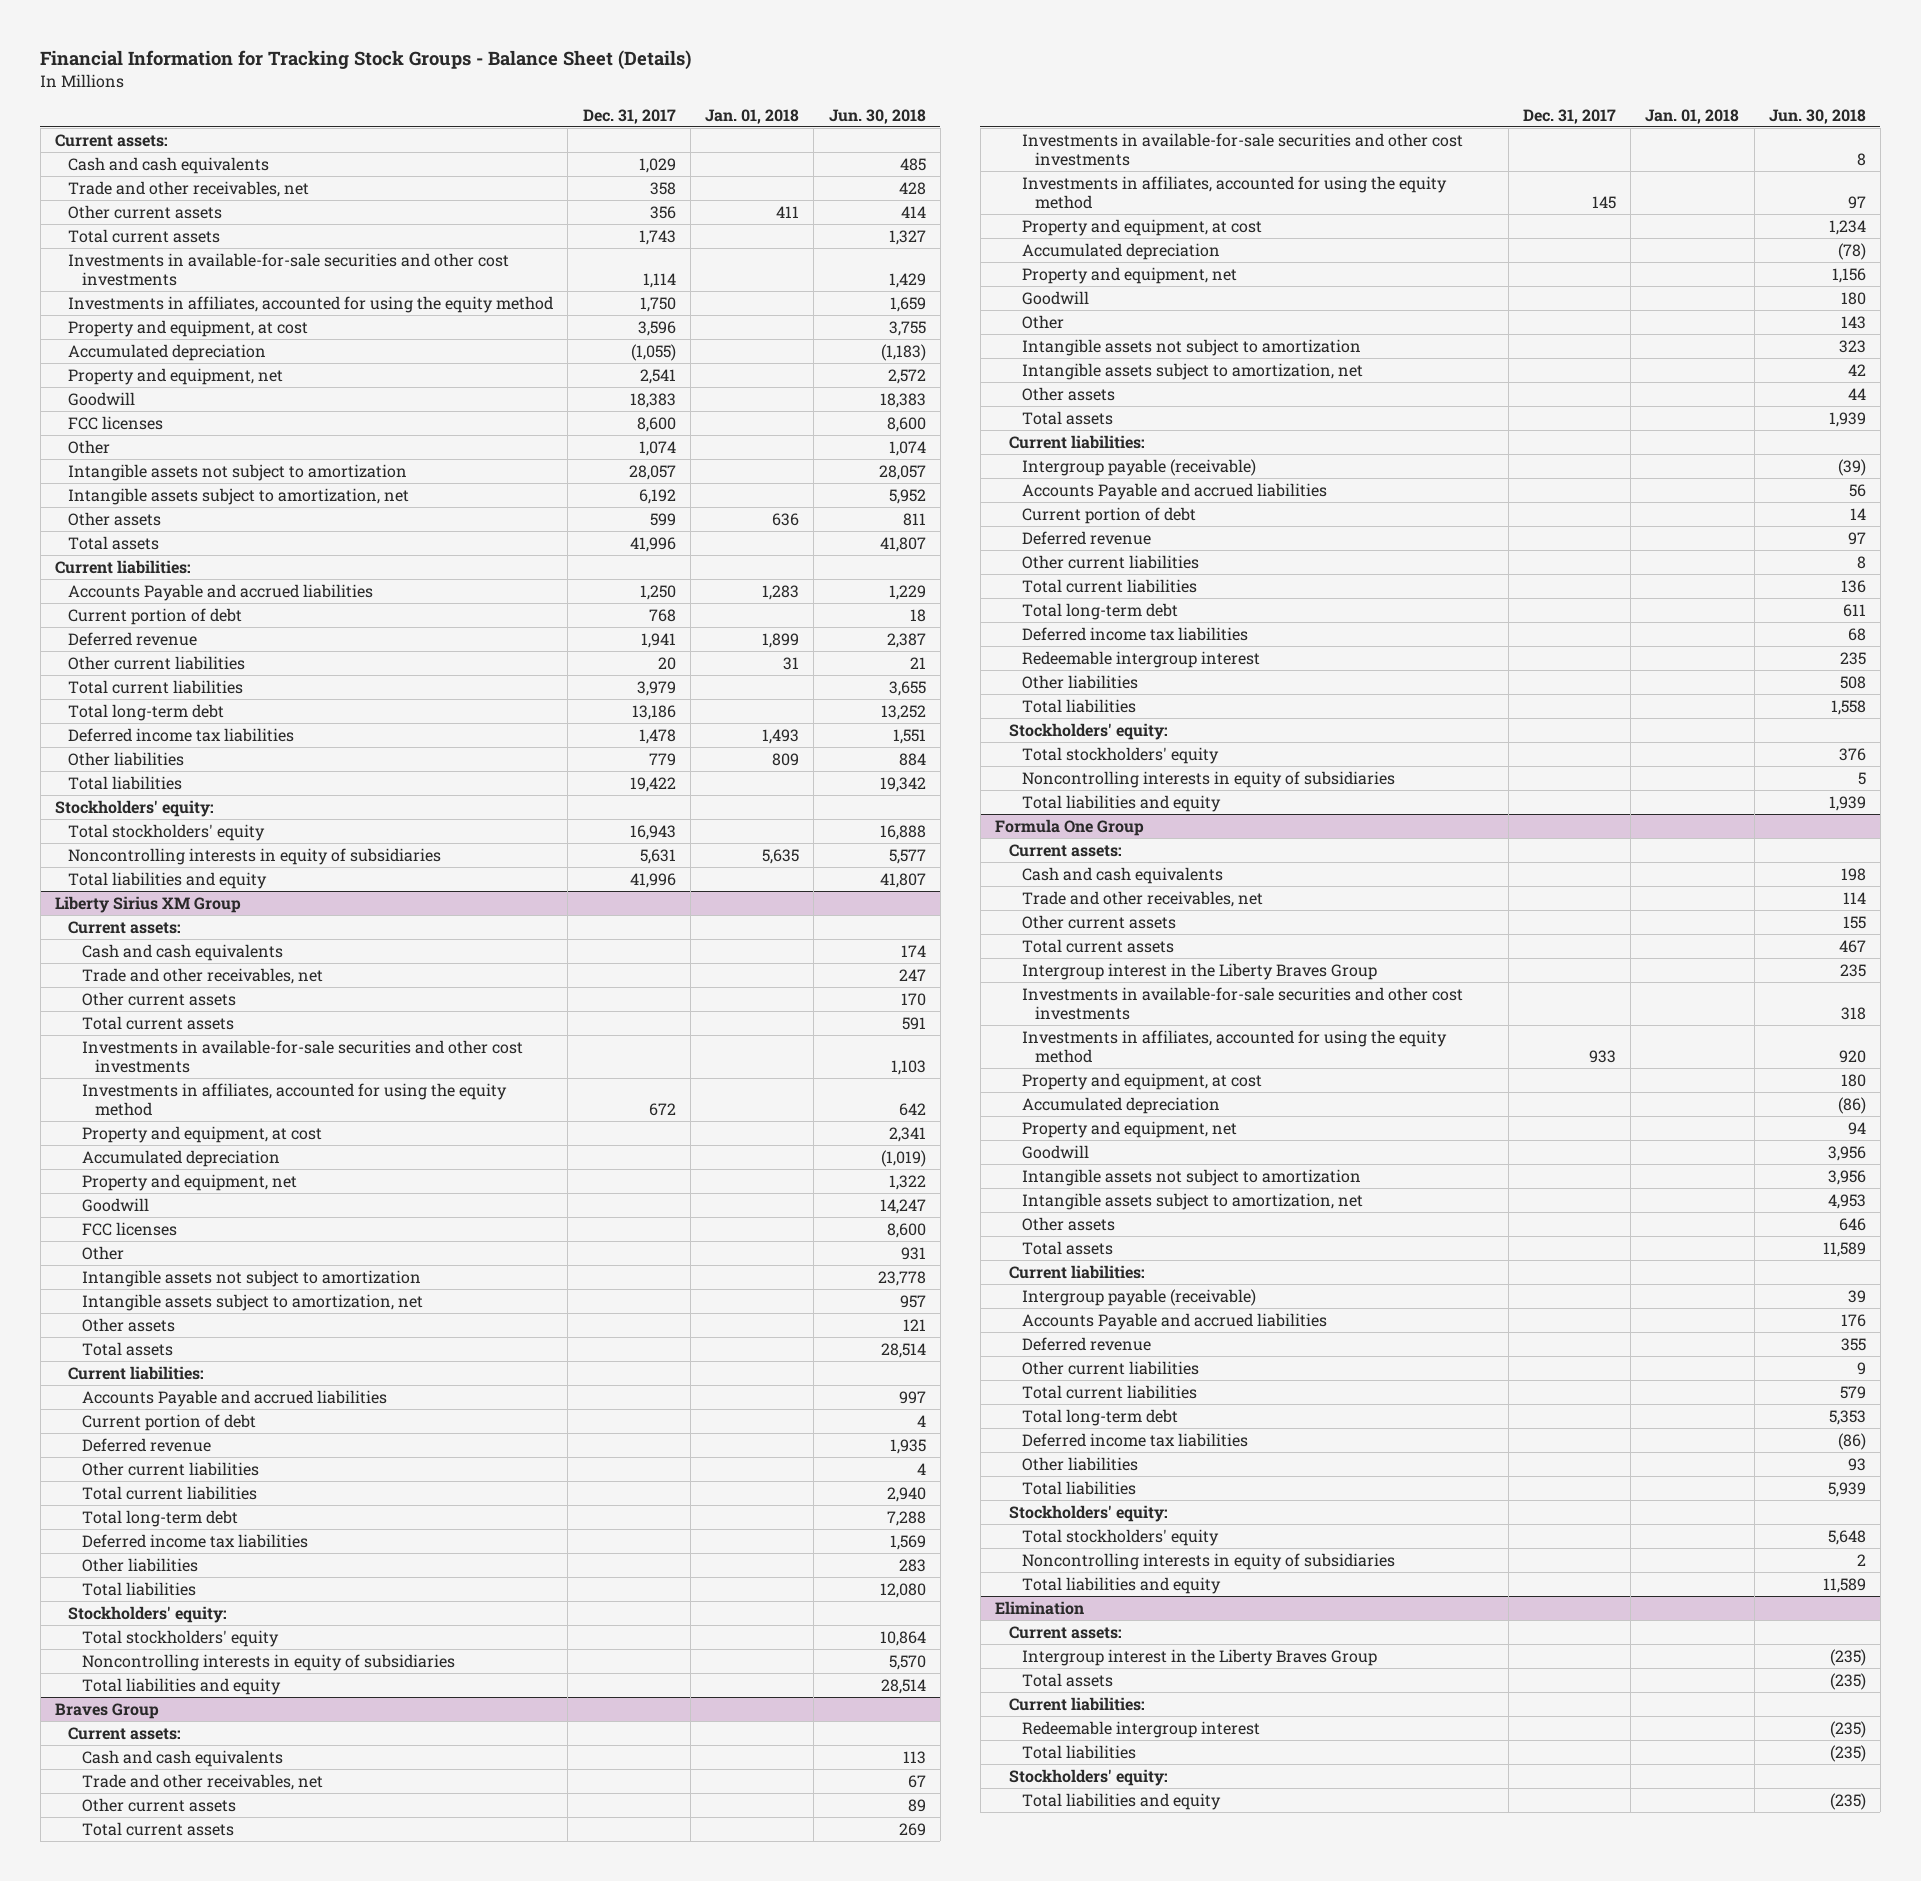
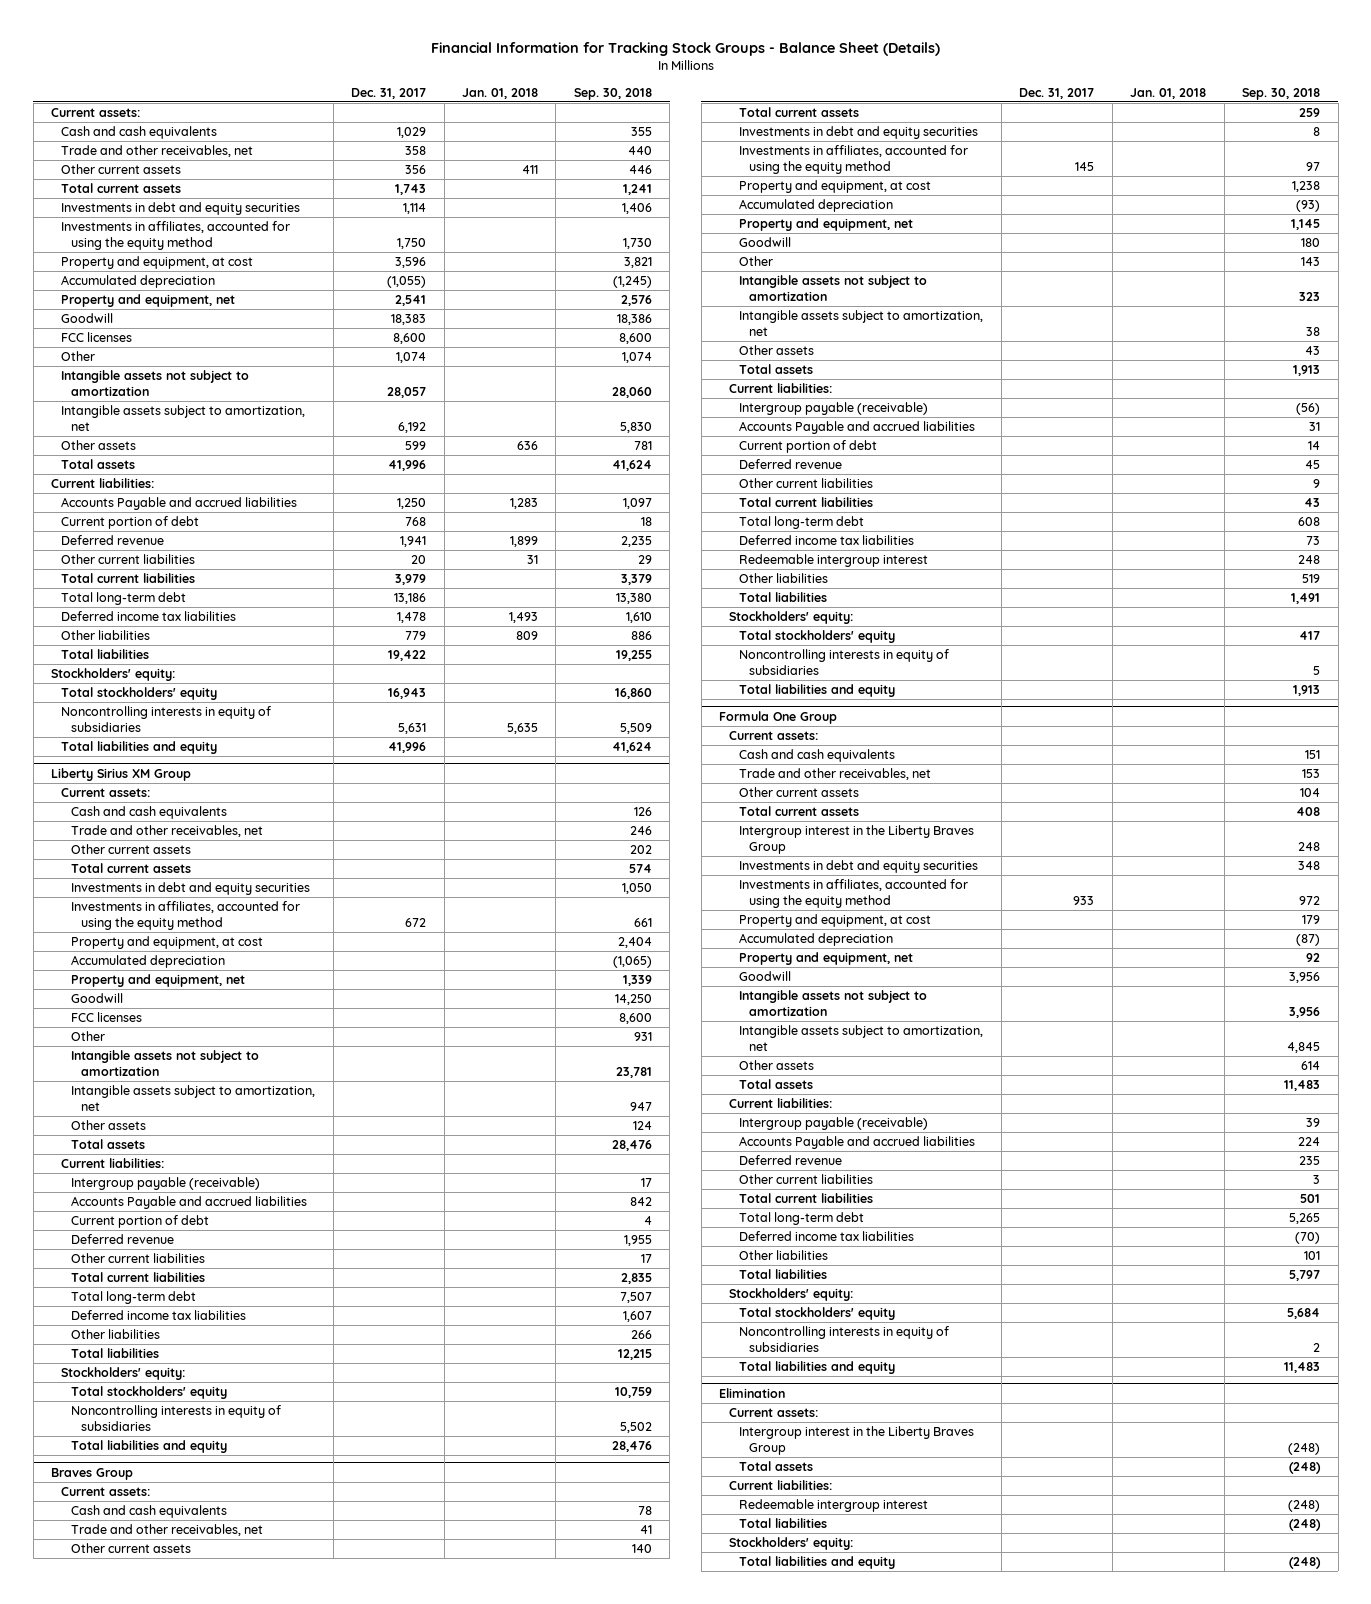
[828,108,926,124] Jun. 30, 2018 -> none
none -> [573,87,652,100] Sep. 30, 2018
[68,252,510,287] Investments in available-for-sale securities and other cost investments -> [61,201,301,215] Investments in debt and equity securities
[81,1039,523,1074] Investments in available-for-sale securities and other cost investments -> none
none -> [71,881,311,895] Investments in debt and equity securities
none -> [71,1176,261,1190] Intergroup payable (receivable)
[1021,132,1463,167] Investments in available-for-sale securities and other cost investments -> none
none -> [739,125,979,139] Investments in debt and equity securities
[1021,986,1463,1021] Investments in available-for-sale securities and other cost investments -> none
none -> [739,859,979,873] Investments in debt and equity securities

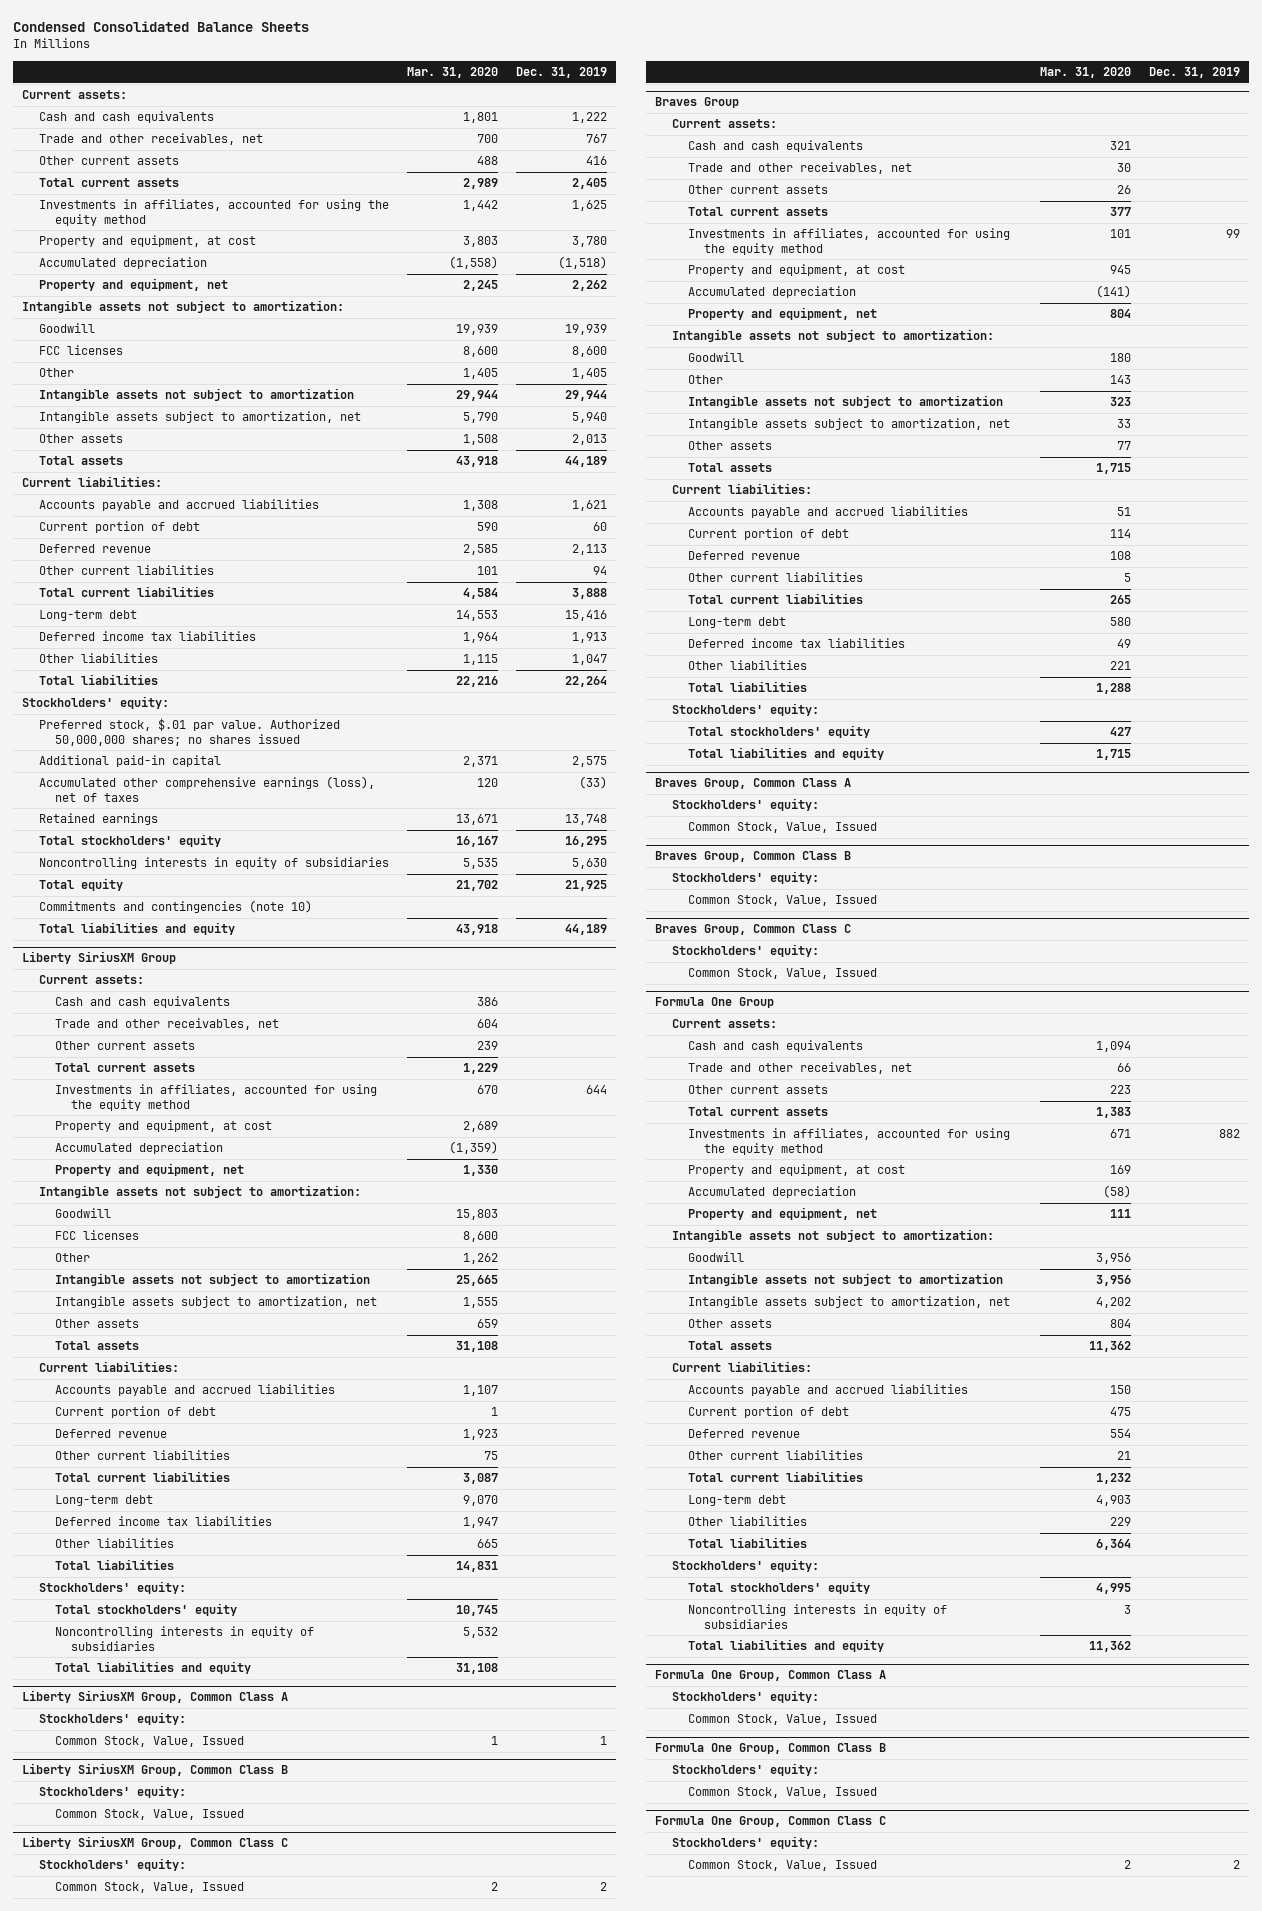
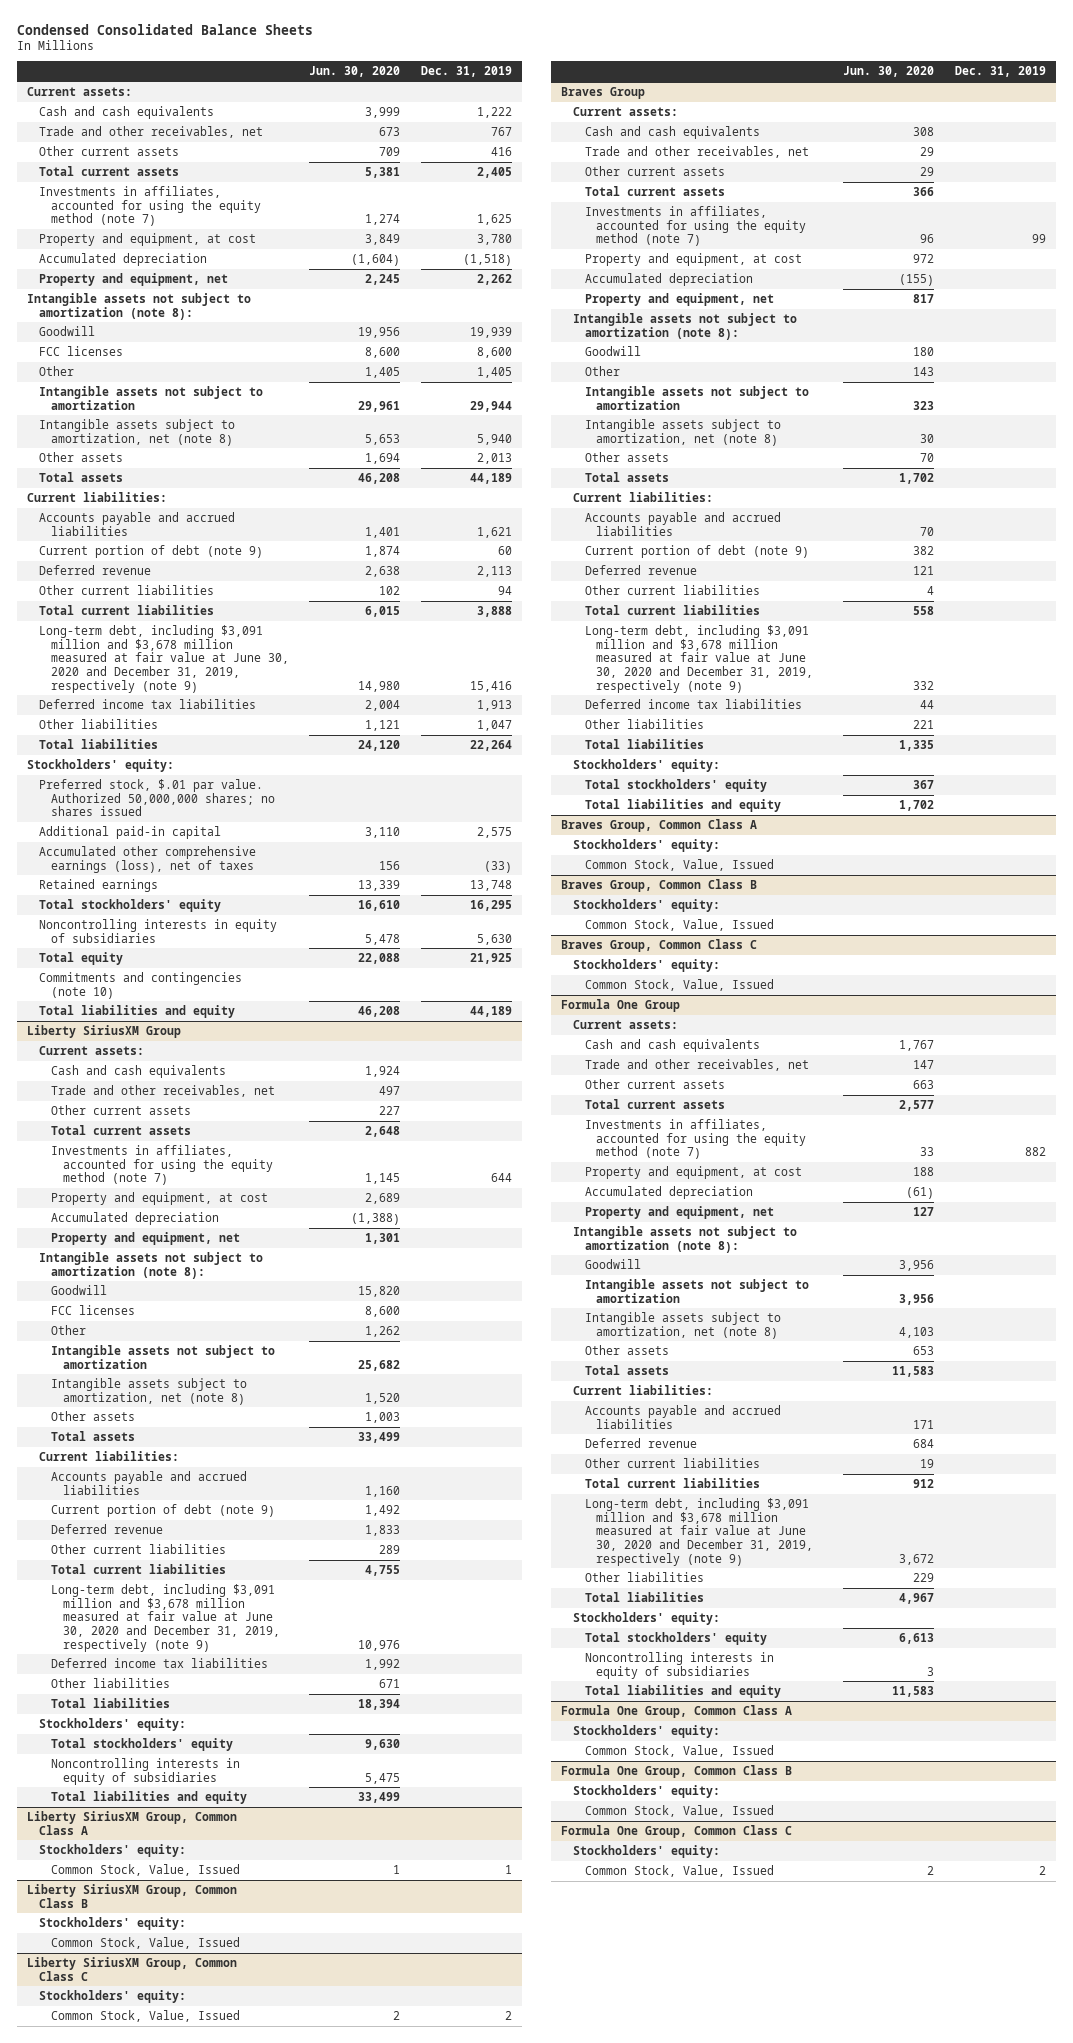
[406,67,498,79] Mar. 31, 2020 -> none
none -> [309,66,401,78] Jun. 30, 2020
[38,199,389,226] Investments in affiliates, accounted for using the equity method -> [38,185,261,227] Investments in affiliates, accounted for using the equity method (note 7)
[22,300,345,314] Intangible assets not subject to amortization: -> [27,292,252,320] Intangible assets not subject to amortization (note 8):
[38,411,361,424] Intangible assets subject to amortization, net -> [38,418,235,446] Intangible assets subject to amortization, net (note 8)
[38,521,200,534] Current portion of debt -> [38,544,263,558] Current portion of debt (note 9)
[38,610,137,622] Long-term debt -> [38,624,289,693] Long-term debt, including $3,091 million and $3,678 million measured at fair value at June 30, 2020 and December 31, 2019, respectively (note 9)
[54,1084,377,1111] Investments in affiliates, accounted for using the equity method -> [50,1144,273,1186] Investments in affiliates, accounted for using the equity method (note 7)
[38,1185,361,1199] Intangible assets not subject to amortization: -> [38,1251,263,1279] Intangible assets not subject to amortization (note 8):
[54,1296,377,1309] Intangible assets subject to amortization, net -> [50,1377,247,1405] Intangible assets subject to amortization, net (note 8)
[54,1406,216,1419] Current portion of debt -> [50,1503,275,1517] Current portion of debt (note 9)
[54,1495,153,1507] Long-term debt -> [50,1583,280,1652] Long-term debt, including $3,091 million and $3,678 million measured at fair value at June 30, 2020 and December 31, 2019, respectively (note 9)
[687,228,1010,255] Investments in affiliates, accounted for using the equity method -> [584,205,807,247] Investments in affiliates, accounted for using the equity method (note 7)
[671,329,994,343] Intangible assets not subject to amortization: -> [572,312,797,340] Intangible assets not subject to amortization (note 8):
[687,418,1010,431] Intangible assets subject to amortization, net -> [584,418,781,446] Intangible assets subject to amortization, net (note 8)
[687,528,849,541] Current portion of debt -> [584,544,809,558] Current portion of debt (note 9)
[687,617,786,629] Long-term debt -> [584,624,814,693] Long-term debt, including $3,091 million and $3,678 million measured at fair value at June 30, 2020 and December 31, 2019, respectively (note 9)
[687,1128,1010,1155] Investments in affiliates, accounted for using the equity method -> [584,1118,807,1160] Investments in affiliates, accounted for using the equity method (note 7)
[671,1229,994,1243] Intangible assets not subject to amortization: -> [572,1225,797,1253] Intangible assets not subject to amortization (note 8):
[687,1296,1010,1309] Intangible assets subject to amortization, net -> [584,1311,781,1339] Intangible assets subject to amortization, net (note 8)
[687,1406,849,1419] Current portion of debt -> none
[687,1495,786,1507] Long-term debt -> [584,1497,814,1566] Long-term debt, including $3,091 million and $3,678 million measured at fair value at June 30, 2020 and December 31, 2019, respectively (note 9)

